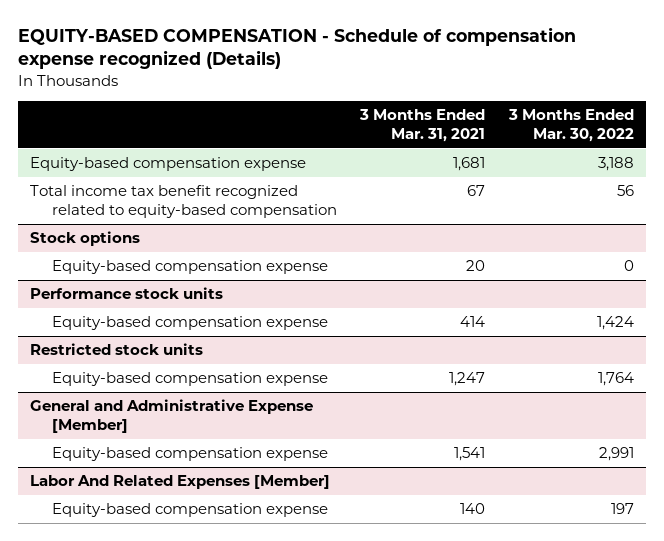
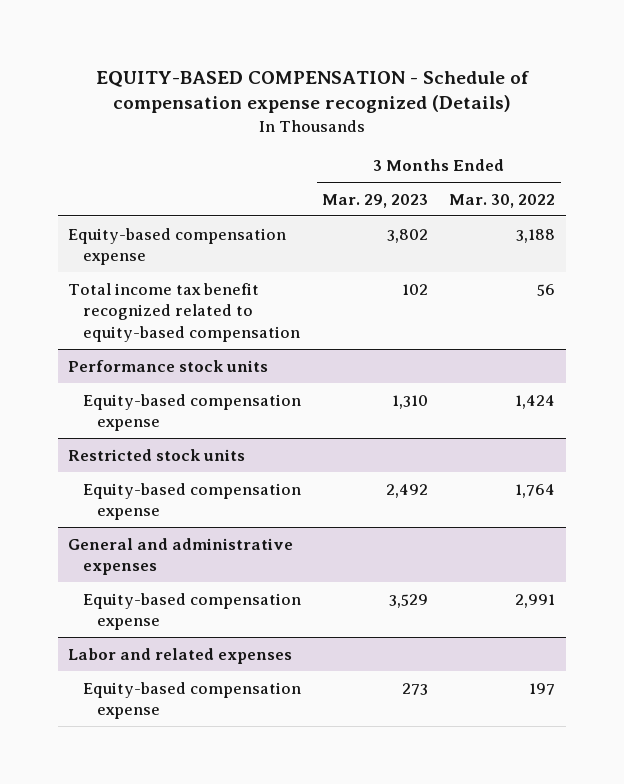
[359,109,486,143] 3 Months Ended Mar. 31, 2021 -> none
none -> [322,193,429,208] Mar. 29, 2023
[30,231,141,247] Stock options -> none
[51,260,328,275] Equity-based compensation expense -> none
[30,399,314,434] General and Administrative Expense [Member] -> [68,537,294,576] General and administrative expenses
[30,475,331,490] Labor And Related Expenses [Member] -> [68,647,293,664] Labor and related expenses

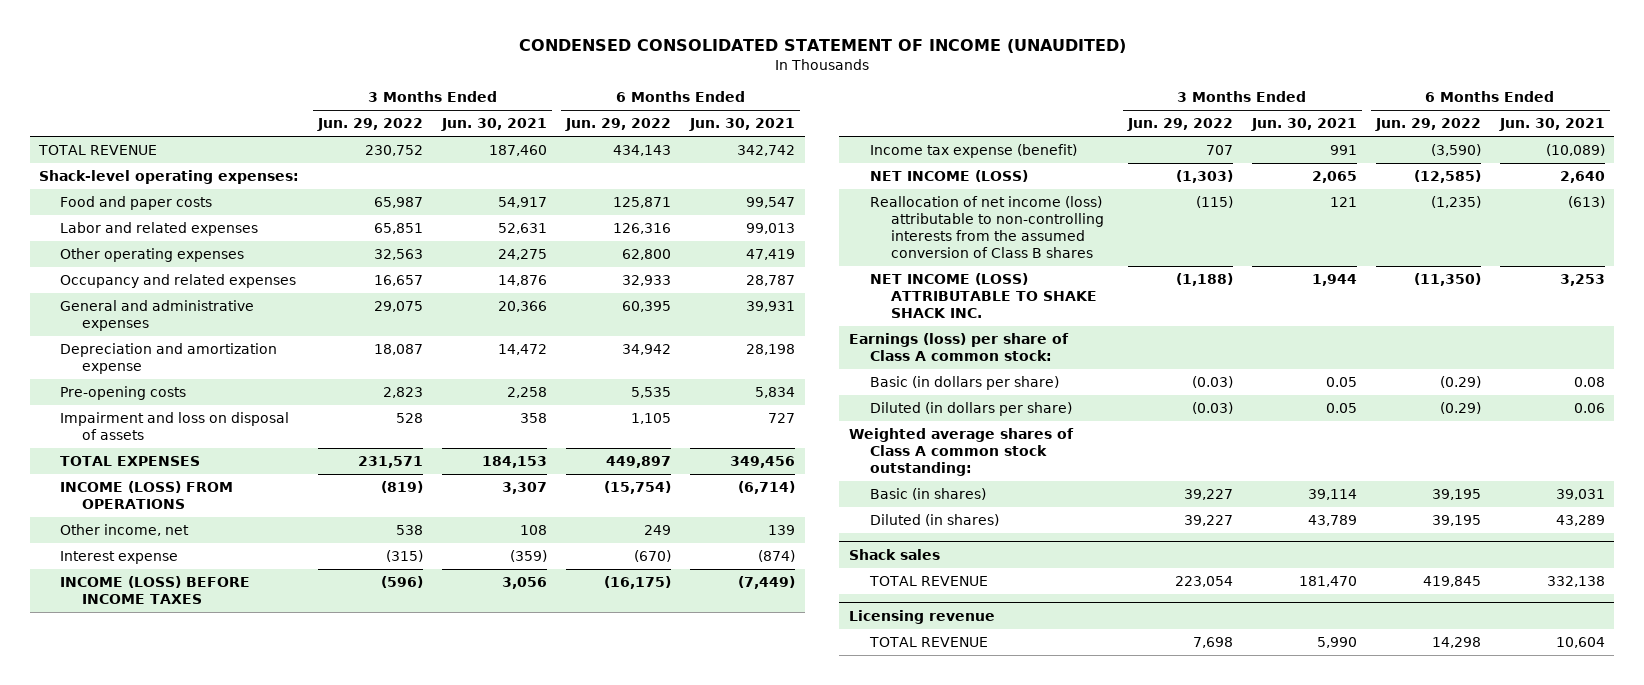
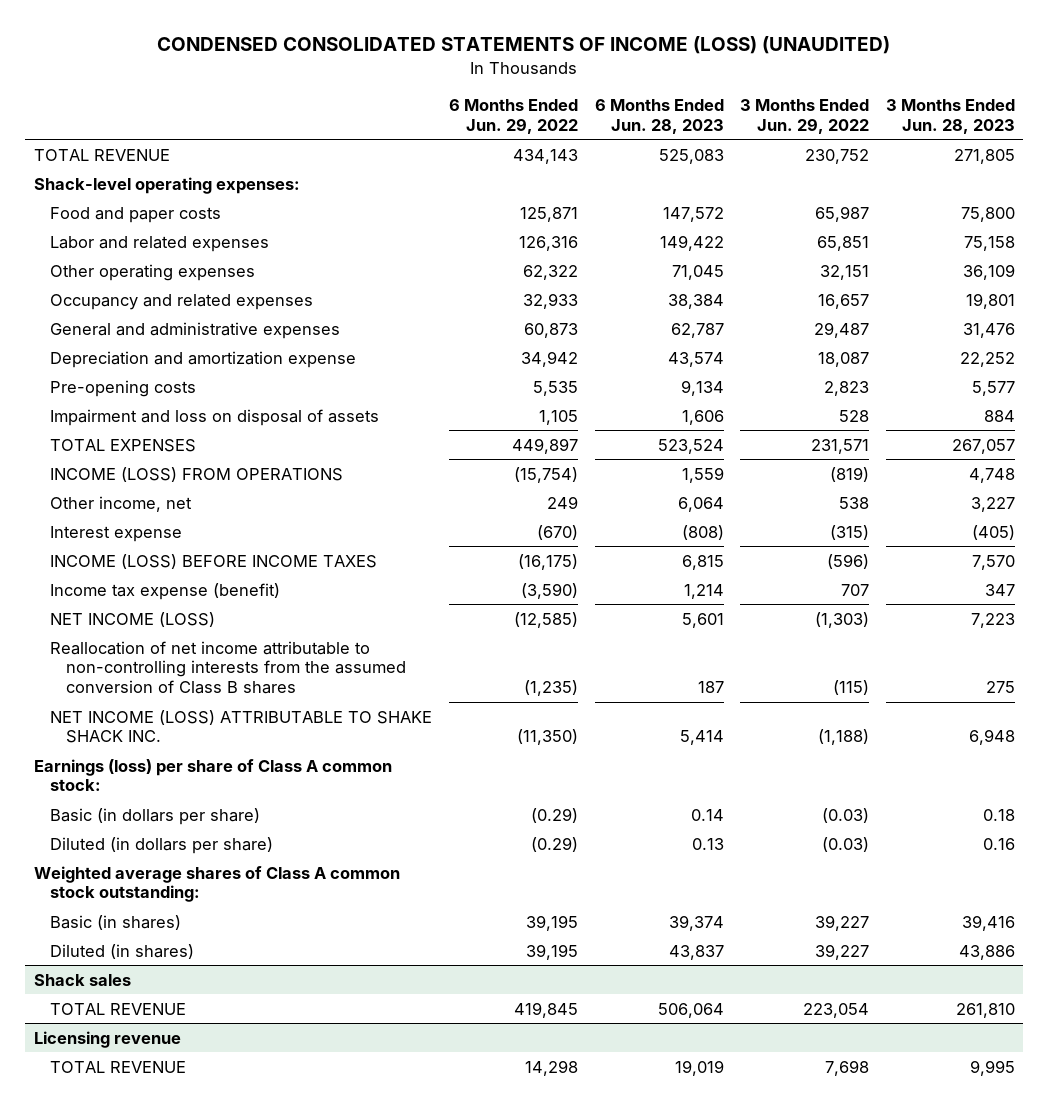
[518,39,1126,54] CONDENSED CONSOLIDATED STATEMENT OF INCOME (UNAUDITED) -> [157,36,891,55] CONDENSED CONSOLIDATED STATEMENTS OF INCOME (LOSS) (UNAUDITED)
[441,118,548,132] Jun. 30, 2021 -> none
[689,118,796,132] Jun. 30, 2021 -> none
none -> [594,99,724,134] 6 Months Ended Jun. 28, 2023
none -> [885,99,1015,134] 3 Months Ended Jun. 28, 2023
[374,249,424,261] 32,563 -> [820,264,870,280] 32,151
[622,249,672,261] 62,800 -> [522,264,578,280] 62,322
[374,301,424,313] 29,075 -> [814,321,870,338] 29,487
[622,301,672,313] 60,395 -> [523,322,578,338] 60,873
[870,196,1105,259] Reallocation of net income (loss) attributable to non-controlling interests from the assumed conversion of Class B shares -> [50,640,407,695] Reallocation of net income attributable to non-controlling interests from the assumed conversion of Class B shares

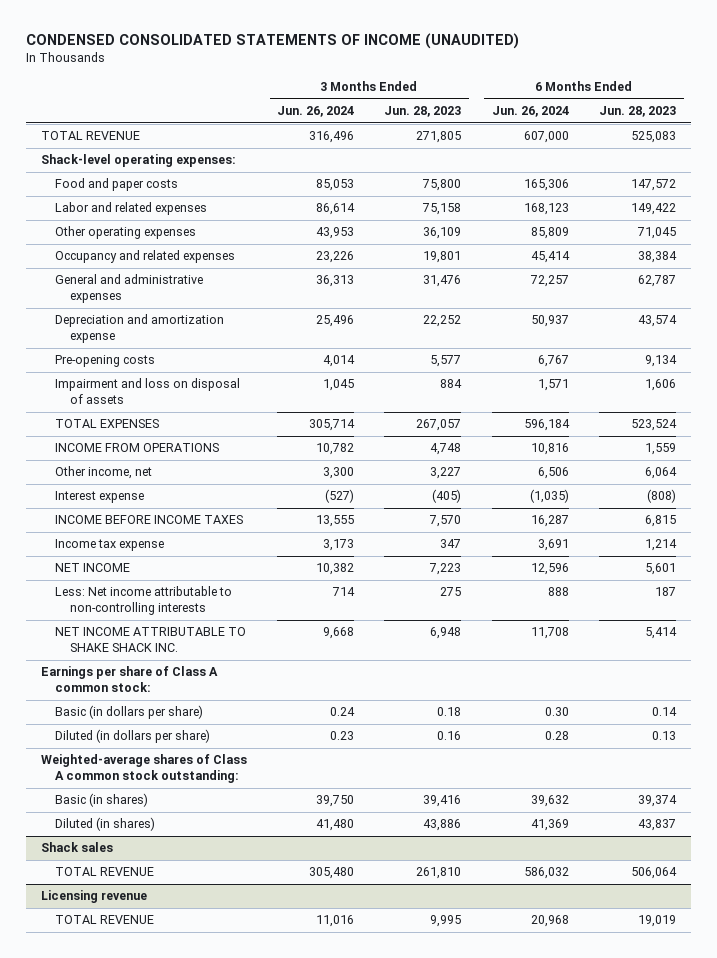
[157,36,891,55] CONDENSED CONSOLIDATED STATEMENTS OF INCOME (LOSS) (UNAUDITED) -> [25,33,519,50] CONDENSED CONSOLIDATED STATEMENTS OF INCOME (UNAUDITED)
[448,99,578,134] 6 Months Ended Jun. 29, 2022 -> none
[740,99,870,134] 3 Months Ended Jun. 29, 2022 -> none
none -> [277,106,355,118] Jun. 26, 2024
none -> [491,106,569,118] Jun. 26, 2024
[50,466,344,482] INCOME (LOSS) FROM OPERATIONS -> [55,443,220,453] INCOME FROM OPERATIONS
[50,553,378,569] INCOME (LOSS) BEFORE INCOME TAXES -> [55,515,244,525] INCOME BEFORE INCOME TAXES
[50,582,281,600] Income tax expense (benefit) -> [55,539,165,552] Income tax expense
[50,611,216,627] NET INCOME (LOSS) -> [55,563,131,573] NET INCOME
[50,640,407,695] Reallocation of net income attributable to non-controlling interests from the assumed conversion of Class B shares -> [55,586,233,616] Less: Net income attributable to non-controlling interests
[50,709,433,744] NET INCOME (LOSS) ATTRIBUTABLE TO SHAKE SHACK INC. -> [55,627,247,653] NET INCOME ATTRIBUTABLE TO SHAKE SHACK INC.
[33,758,392,792] Earnings (loss) per share of Class A common stock: -> [40,666,218,693] Earnings per share of Class A common stock:
[33,865,400,903] Weighted average shares of Class A common stock outstanding: -> [40,754,247,784] Weighted-average shares of Class A common stock outstanding:

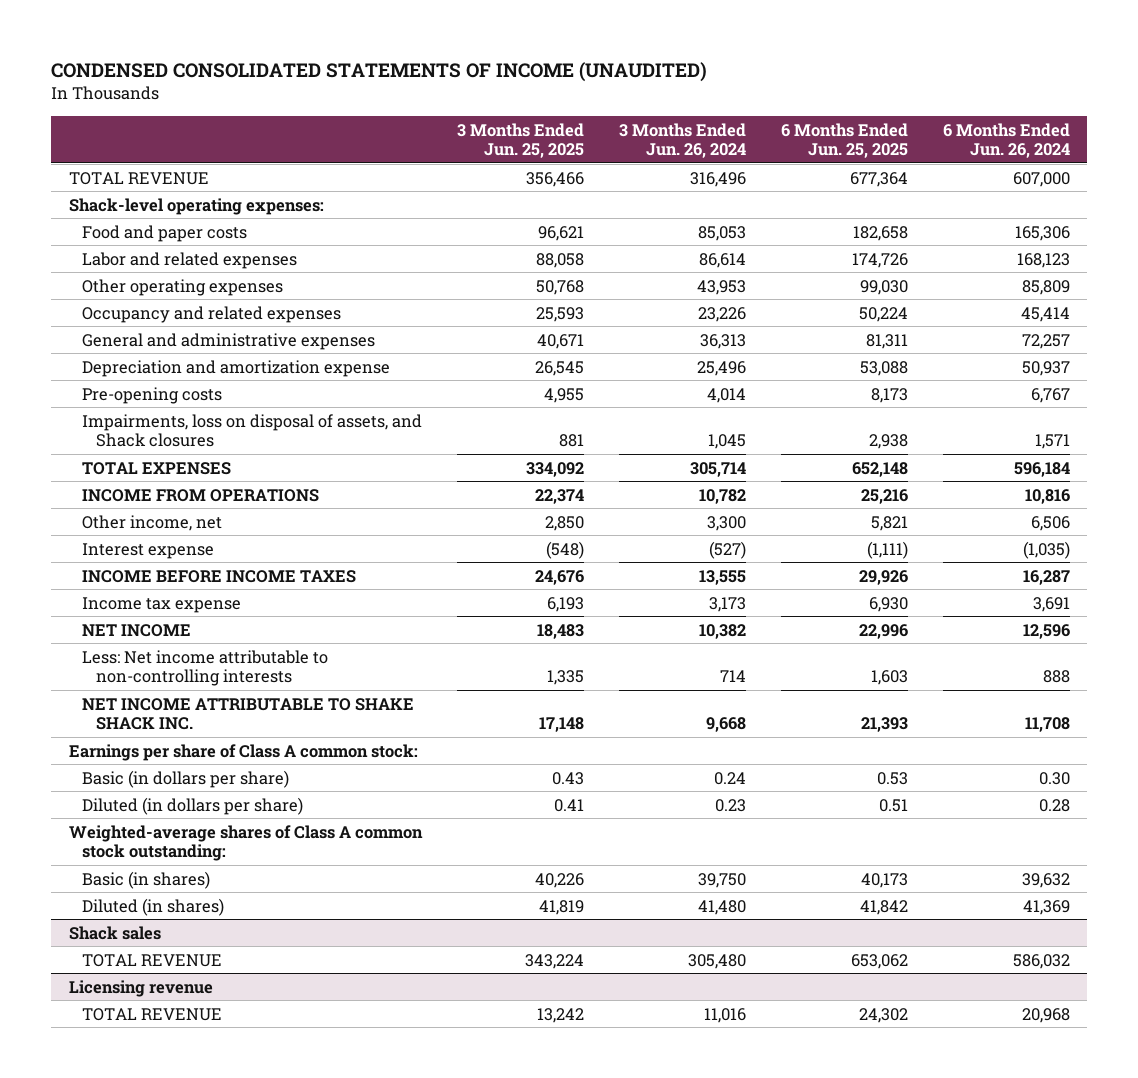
[384,106,462,118] Jun. 28, 2023 -> none
[599,106,677,118] Jun. 28, 2023 -> none
none -> [457,122,585,159] 3 Months Ended Jun. 25, 2025
none -> [780,122,908,159] 6 Months Ended Jun. 25, 2025
[55,378,241,405] Impairment and loss on disposal of assets -> [82,413,423,448] Impairments, loss on disposal of assets, and Shack closures

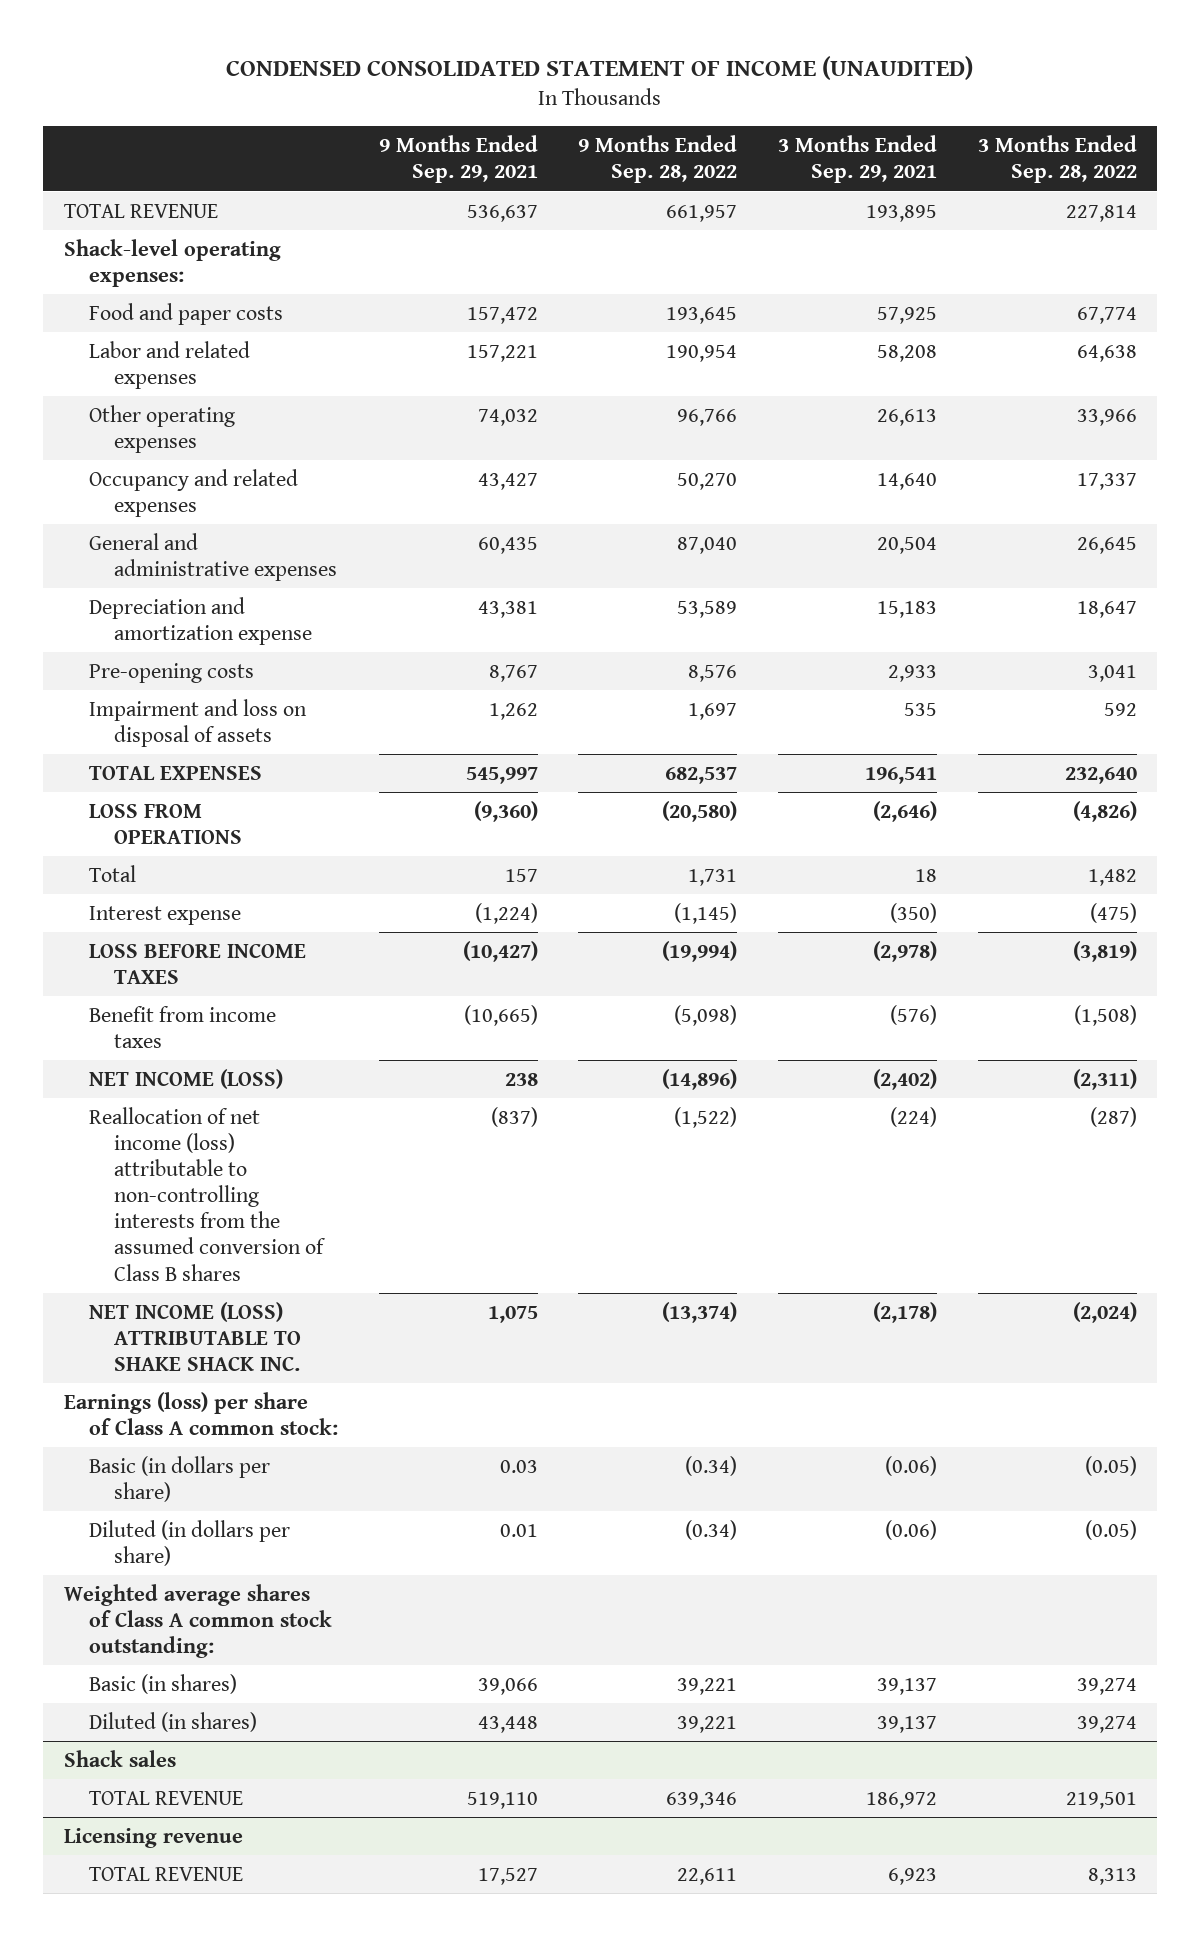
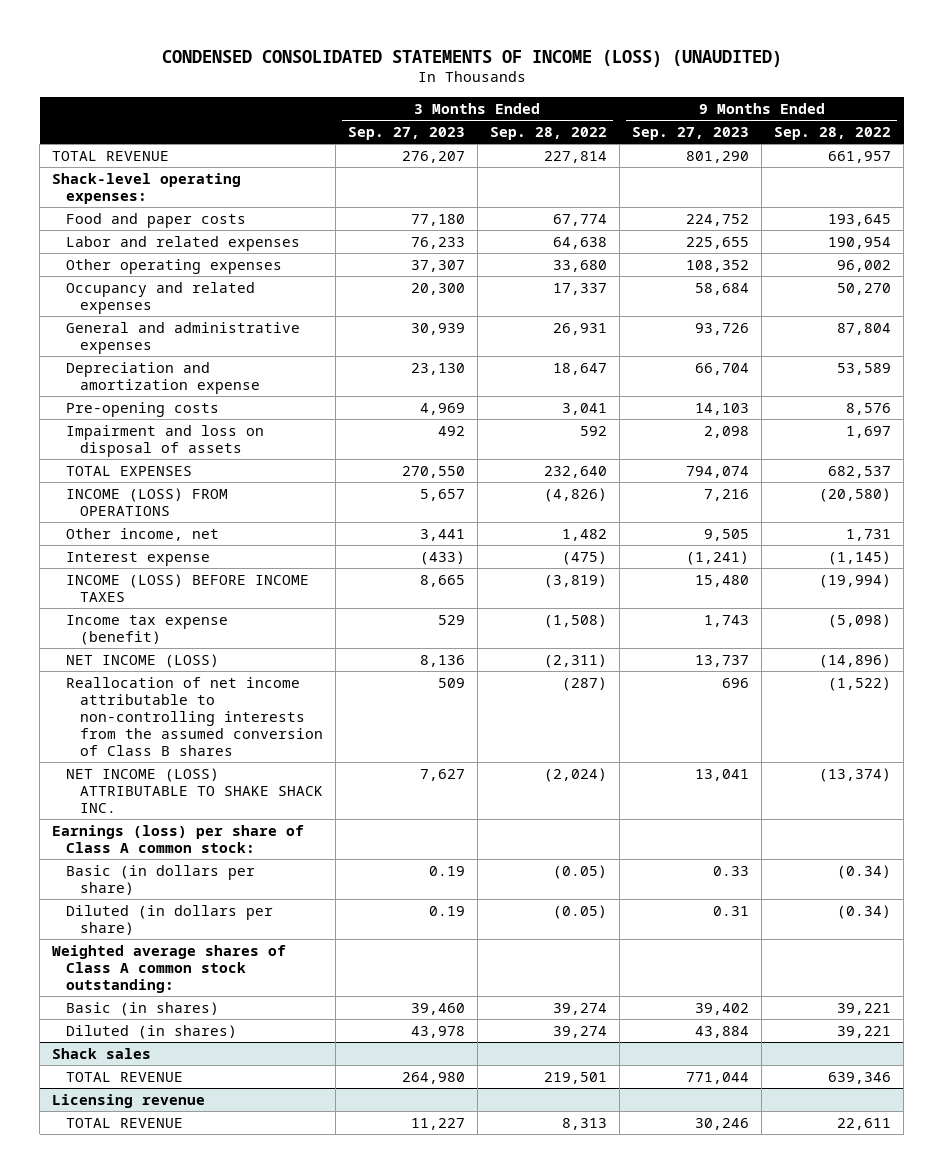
[226,56,974,81] CONDENSED CONSOLIDATED STATEMENT OF INCOME (UNAUDITED) -> [161,49,782,67] CONDENSED CONSOLIDATED STATEMENTS OF INCOME (LOSS) (UNAUDITED)
[378,135,538,184] 9 Months Ended Sep. 29, 2021 -> none
[778,135,938,184] 3 Months Ended Sep. 29, 2021 -> none
none -> [347,127,465,141] Sep. 27, 2023
none -> [632,127,750,141] Sep. 27, 2023
[677,408,738,426] 96,766 -> [837,259,892,272] 96,002
[1076,408,1137,426] 33,966 -> [552,259,607,272] 33,680
[677,536,738,554] 87,040 -> [837,322,892,335] 87,804
[1076,536,1137,554] 26,645 -> [552,322,607,335] 26,931
[88,803,242,844] LOSS FROM OPERATIONS -> [65,487,228,516] INCOME (LOSS) FROM OPERATIONS
[88,864,136,882] Total -> [65,527,219,541] Other income, net
[88,942,306,984] LOSS BEFORE INCOME TAXES -> [65,573,309,602] INCOME (LOSS) BEFORE INCOME TAXES
[88,1005,276,1048] Benefit from income taxes -> [65,614,228,645] Income tax expense (benefit)
[88,1106,326,1281] Reallocation of net income (loss) attributable to non-controlling interests from the assumed conversion of Class B shares -> [65,676,323,757] Reallocation of net income attributable to non-controlling interests from the assumed conversion of Class B shares

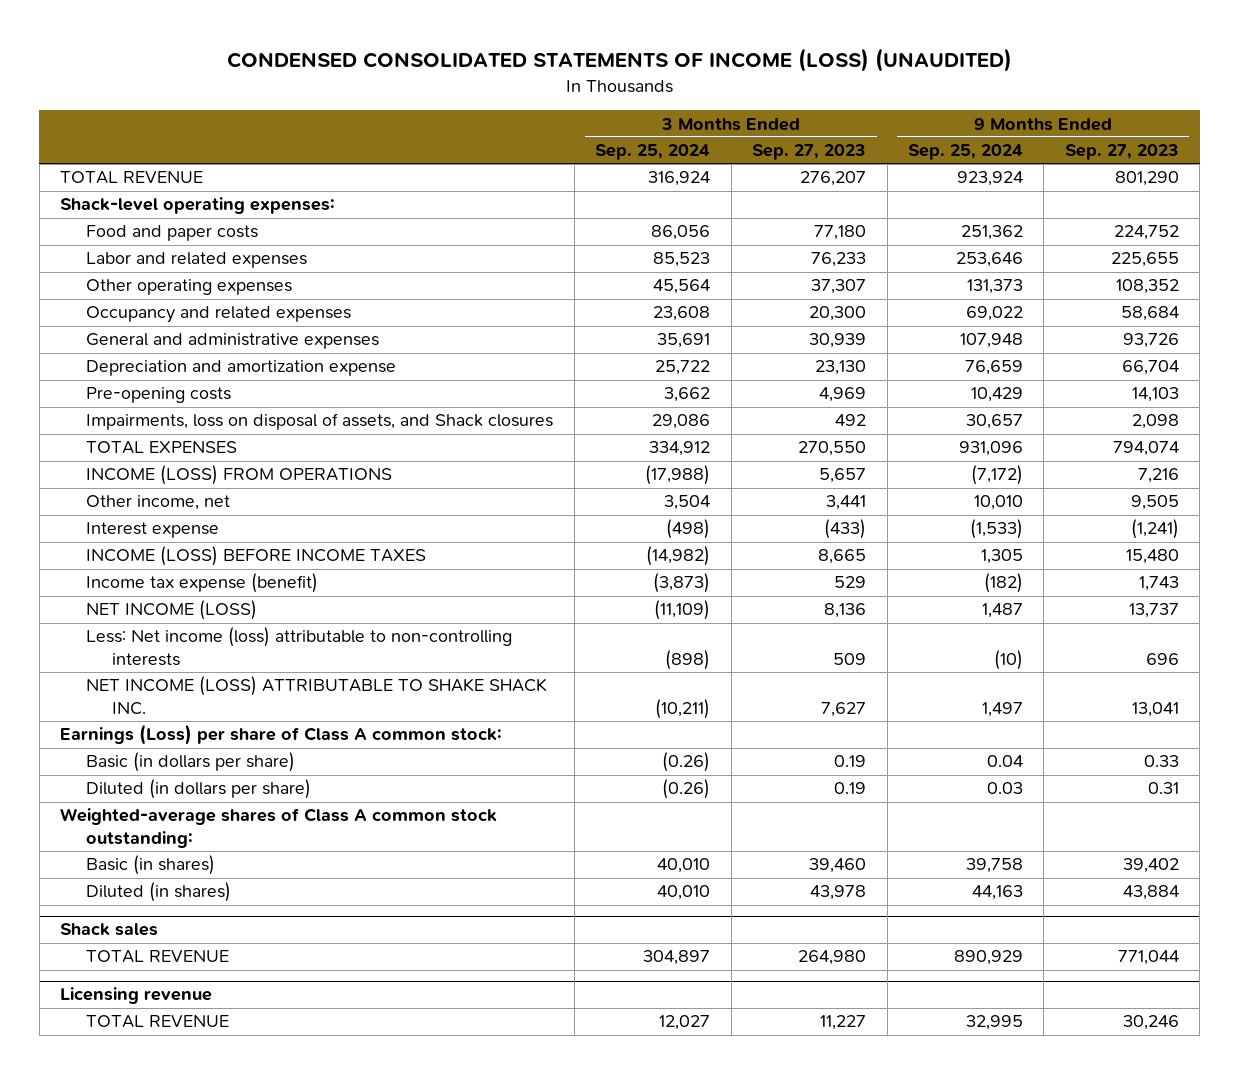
[489,127,607,141] Sep. 28, 2022 -> none
[774,127,892,141] Sep. 28, 2022 -> none
none -> [595,144,711,161] Sep. 25, 2024
none -> [907,144,1023,161] Sep. 25, 2024
[65,424,264,457] Impairment and loss on disposal of assets -> [86,413,554,431] Impairments, loss on disposal of assets, and Shack closures
[65,676,323,757] Reallocation of net income attributable to non-controlling interests from the assumed conversion of Class B shares -> [86,627,513,666] Less: Net income (loss) attributable to non-controlling interests
[52,824,305,853] Earnings (loss) per share of Class A common stock: -> [60,724,503,746] Earnings (Loss) per share of Class A common stock:
[52,944,287,994] Weighted average shares of Class A common stock outstanding: -> [60,808,498,848] Weighted-average shares of Class A common stock outstanding:

